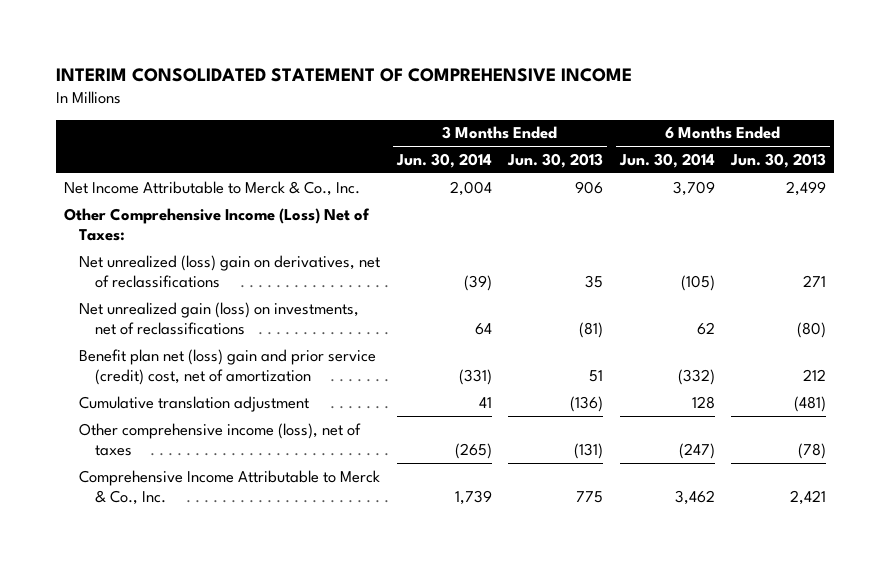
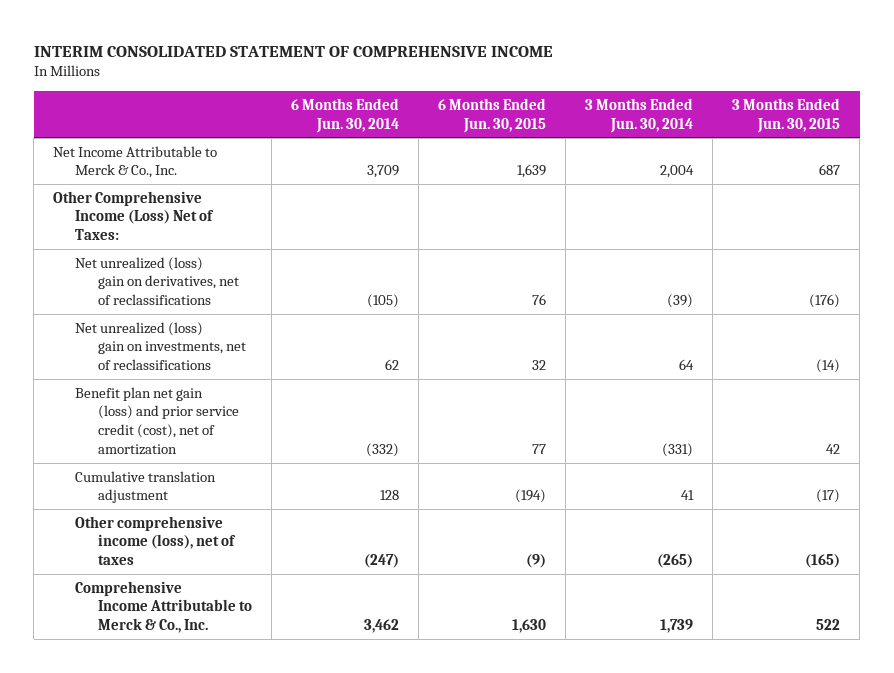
[507,152,604,168] Jun. 30, 2013 -> none
[730,152,827,168] Jun. 30, 2013 -> none
none -> [438,97,547,133] 6 Months Ended Jun. 30, 2015
none -> [732,97,841,133] 3 Months Ended Jun. 30, 2015
[79,301,360,335] Net unrealized gain (loss) on investments, net of reclassifications -> [75,321,246,371] Net unrealized (loss) gain on investments, net of reclassifications
[79,348,377,385] Benefit plan net (loss) gain and prior service (credit) cost, net of amortization -> [75,386,239,456] Benefit plan net gain (loss) and prior service credit (cost), net of amortization

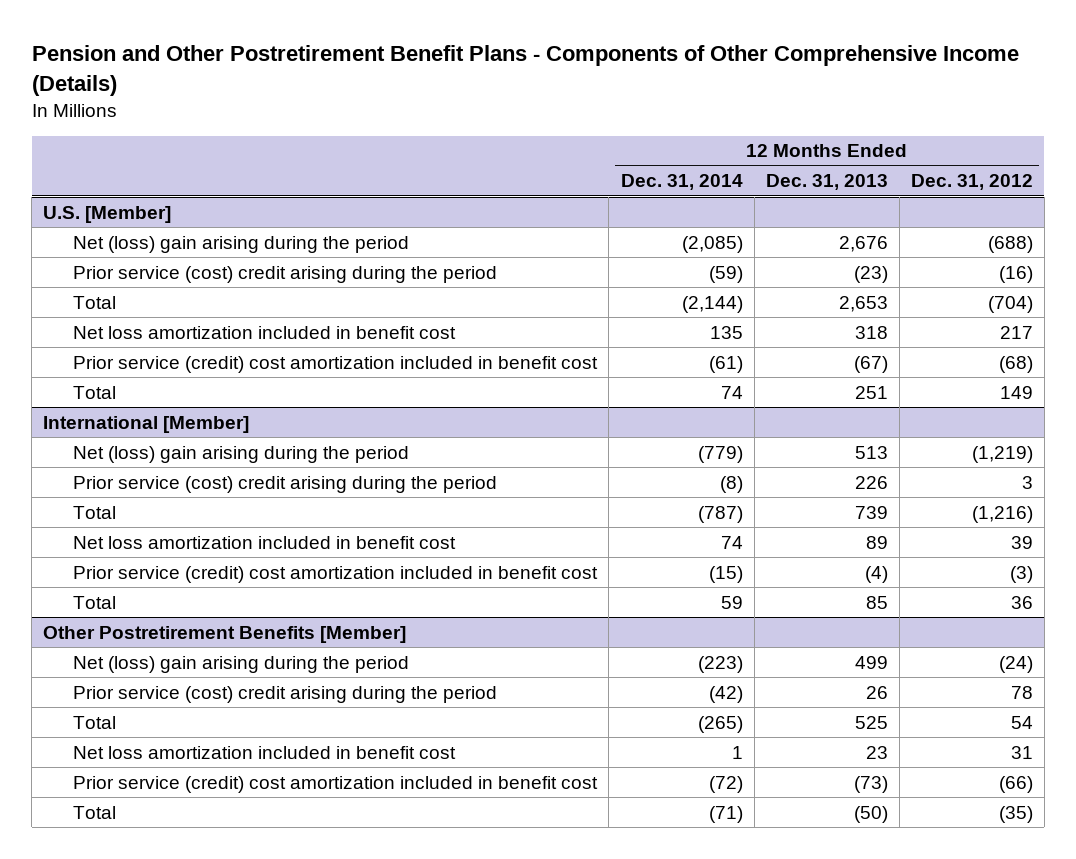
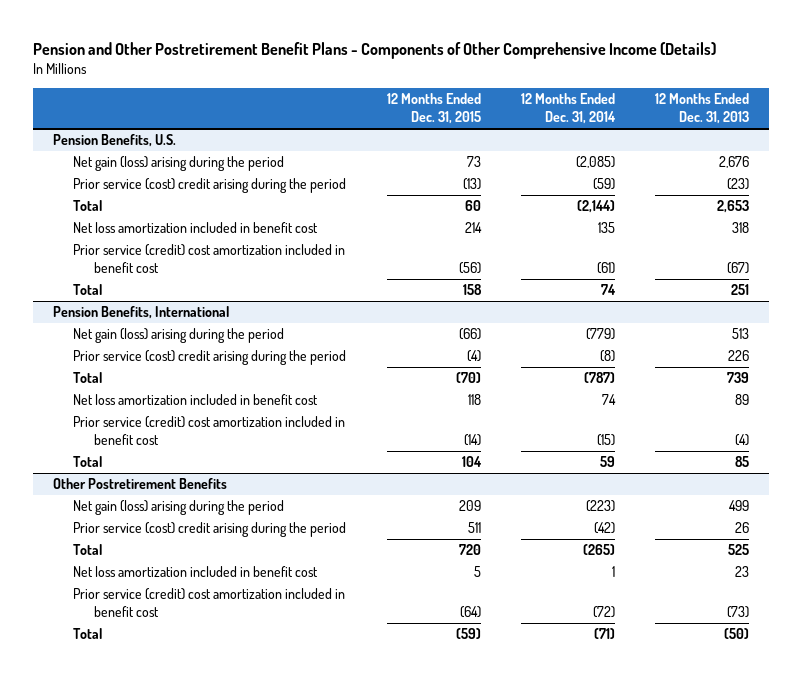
[910,174,1033,191] Dec. 31, 2012 -> none
none -> [386,92,481,125] 12 Months Ended Dec. 31, 2015
[43,205,172,223] U.S. [Member] -> [52,134,176,148] Pension Benefits, U.S.
[73,235,410,253] Net (loss) gain arising during the period -> [73,156,285,172] Net gain (loss) arising during the period
[43,415,250,433] International [Member] -> [52,306,229,320] Pension Benefits, International
[73,445,410,463] Net (loss) gain arising during the period -> [73,328,285,344] Net gain (loss) arising during the period
[43,625,407,643] Other Postretirement Benefits [Member] -> [52,478,227,490] Other Postretirement Benefits
[73,655,410,673] Net (loss) gain arising during the period -> [73,500,285,516] Net gain (loss) arising during the period

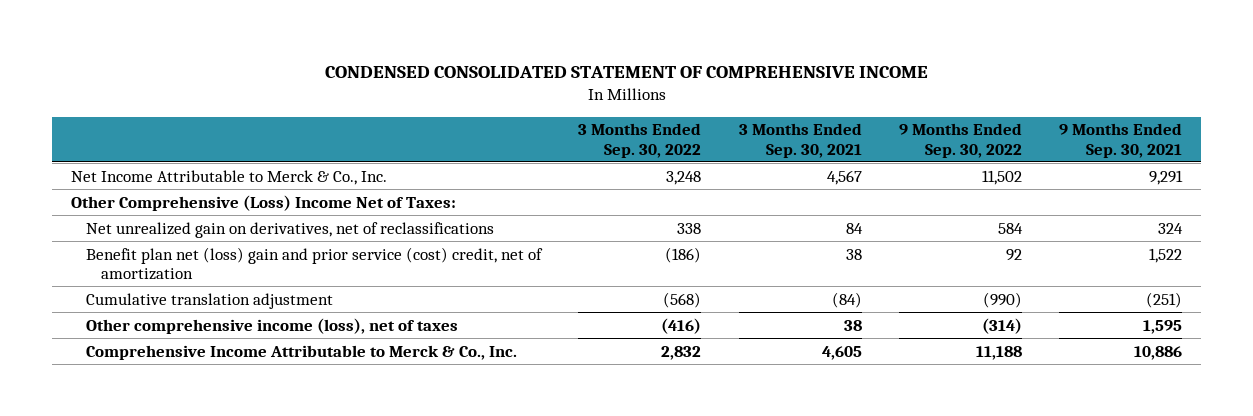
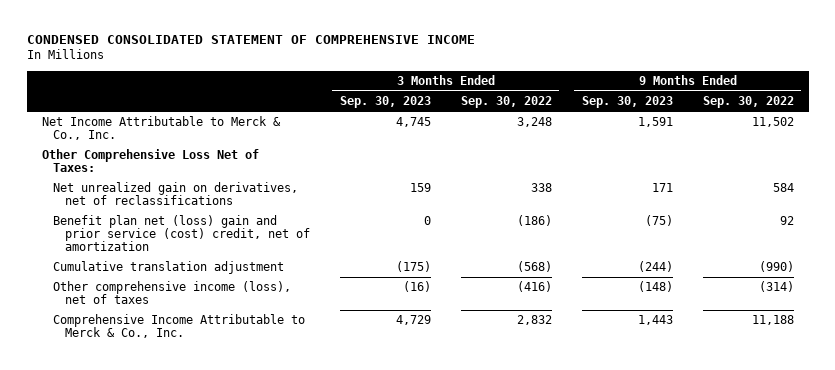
[738,123,862,158] 3 Months Ended Sep. 30, 2021 -> none
[1059,123,1183,158] 9 Months Ended Sep. 30, 2021 -> none
none -> [339,96,431,109] Sep. 30, 2023
none -> [581,96,673,109] Sep. 30, 2023
[71,194,457,211] Other Comprehensive (Loss) Income Net of Taxes: -> [41,149,259,173] Other Comprehensive Loss Net of Taxes:

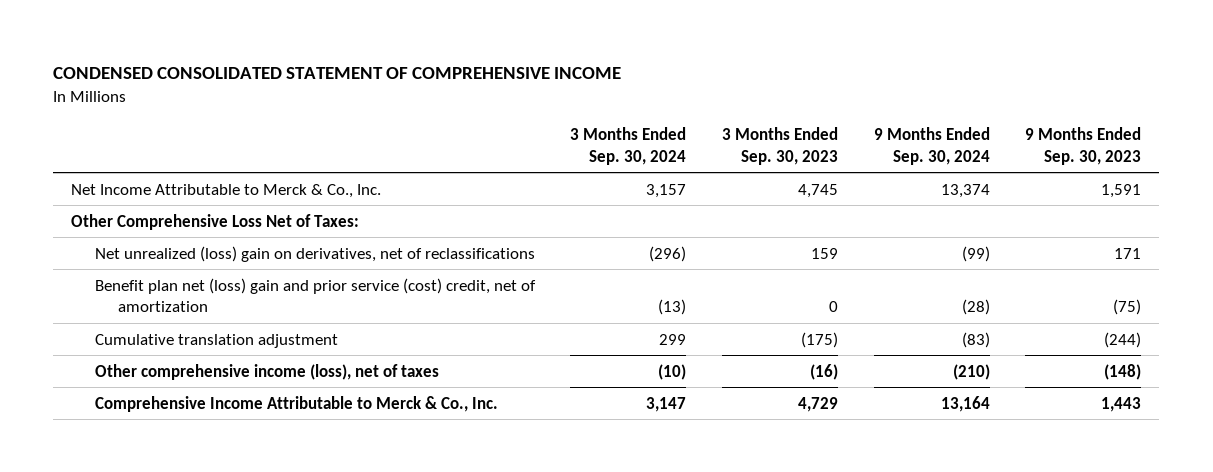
[460,96,552,109] Sep. 30, 2022 -> none
[702,96,794,109] Sep. 30, 2022 -> none
none -> [570,127,687,165] 3 Months Ended Sep. 30, 2024
none -> [873,127,990,165] 9 Months Ended Sep. 30, 2024
[53,182,299,206] Net unrealized gain on derivatives, net of reclassifications -> [94,245,535,262] Net unrealized (loss) gain on derivatives, net of reclassifications

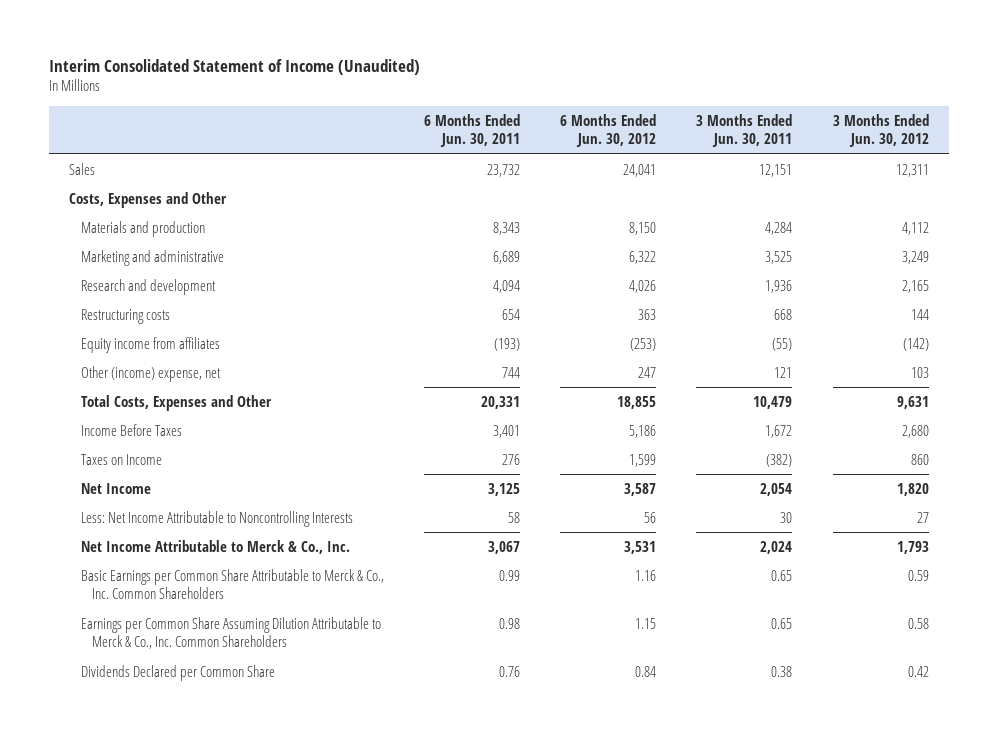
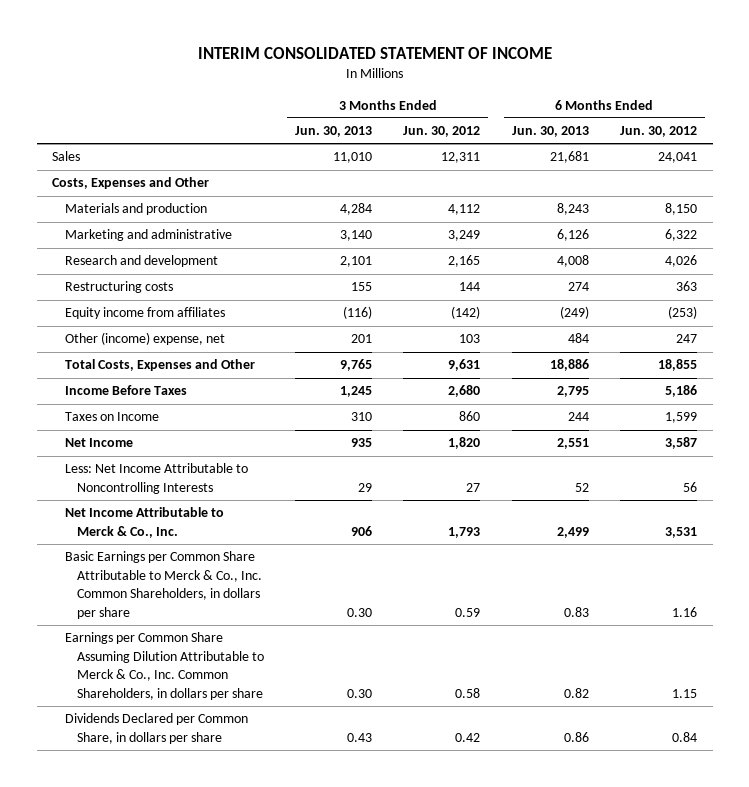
[49,58,421,75] Interim Consolidated Statement of Income (Unaudited) -> [197,46,552,59] INTERIM CONSOLIDATED STATEMENT OF INCOME
[424,113,521,148] 6 Months Ended Jun. 30, 2011 -> none
[696,113,793,148] 3 Months Ended Jun. 30, 2011 -> none
none -> [295,126,373,138] Jun. 30, 2013
none -> [511,126,589,138] Jun. 30, 2013
[80,568,384,600] Basic Earnings per Common Share Attributable to Merck & Co., Inc. Common Shareholders -> [64,551,262,619] Basic Earnings per Common Share Attributable to Merck & Co., Inc. Common Shareholders, in dollars per share
[80,616,381,650] Earnings per Common Share Assuming Dilution Attributable to Merck & Co., Inc. Common Shareholders -> [64,632,264,700] Earnings per Common Share Assuming Dilution Attributable to Merck & Co., Inc. Common Shareholders, in dollars per share
[80,664,275,681] Dividends Declared per Common Share -> [64,713,248,744] Dividends Declared per Common Share, in dollars per share

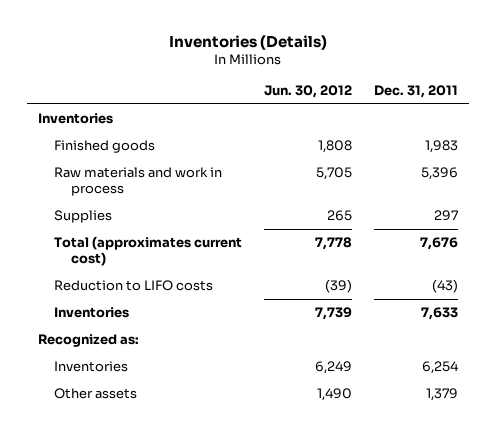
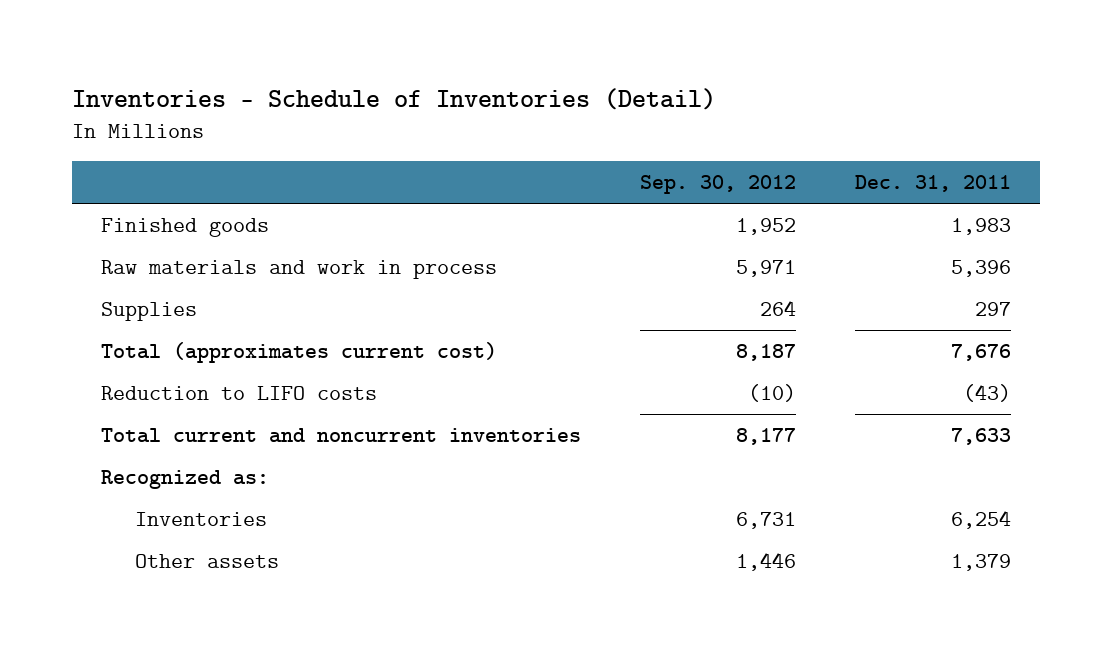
[168,34,327,50] Inventories (Details) -> [71,88,716,111] Inventories - Schedule of Inventories (Detail)
[264,85,353,99] Jun. 30, 2012 -> none
none -> [640,175,797,195] Sep. 30, 2012
[37,113,113,125] Inventories -> none
[54,307,130,319] Inventories -> [101,427,582,443] Total current and noncurrent inventories

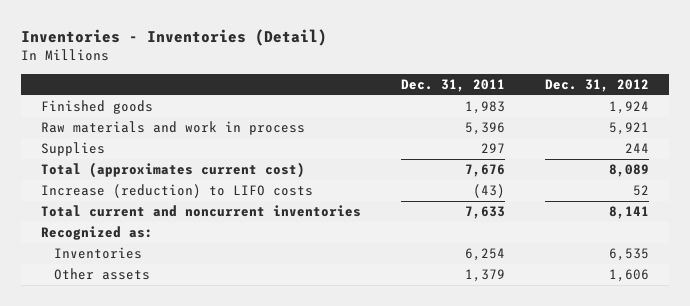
[71,88,716,111] Inventories - Schedule of Inventories (Detail) -> [21,29,328,47] Inventories - Inventories (Detail)
[640,175,797,195] Sep. 30, 2012 -> none
none -> [544,78,649,92] Dec. 31, 2012
[101,385,378,400] Reduction to LIFO costs -> [41,184,314,199] Increase (reduction) to LIFO costs

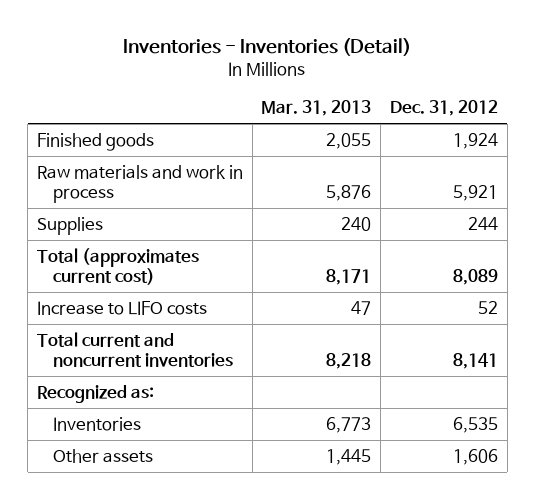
[401,78,506,92] Dec. 31, 2011 -> none
none -> [261,100,372,117] Mar. 31, 2013
[41,184,314,199] Increase (reduction) to LIFO costs -> [36,300,207,315] Increase to LIFO costs

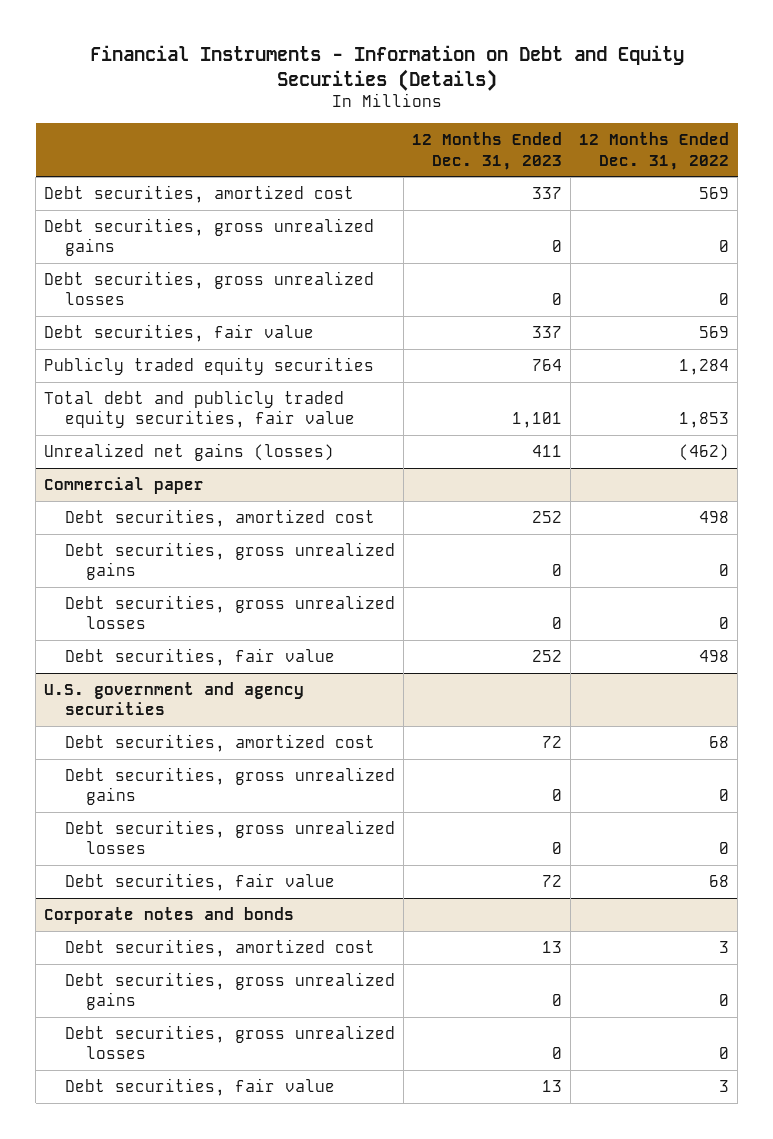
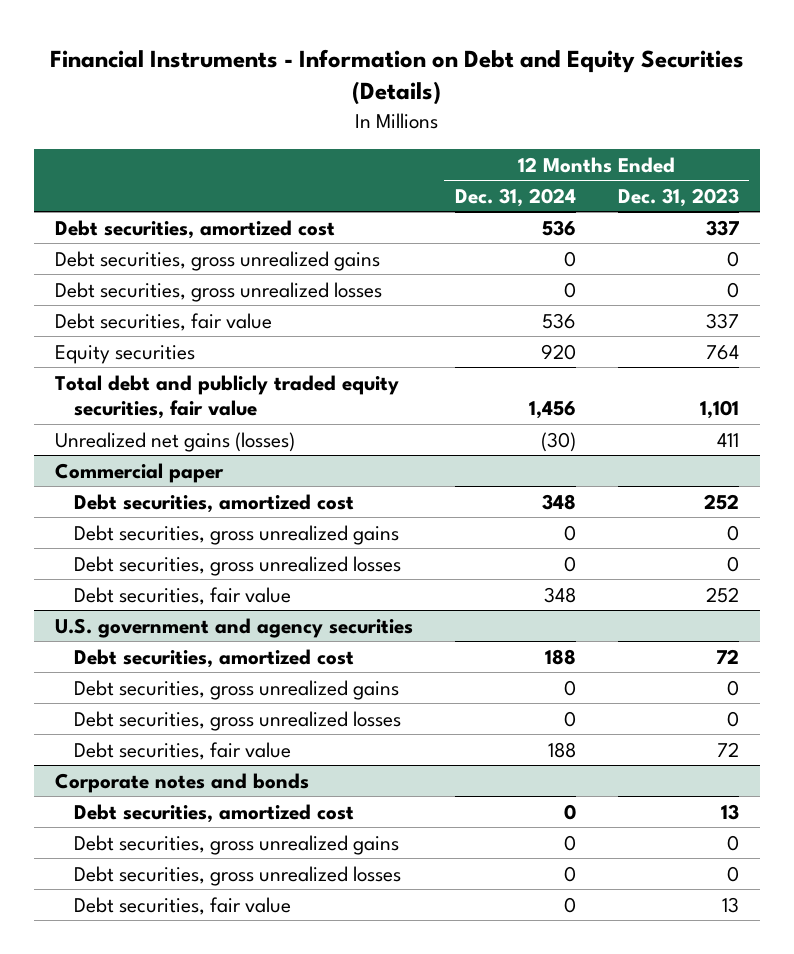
[579,132,730,170] 12 Months Ended Dec. 31, 2022 -> none
none -> [454,187,576,207] Dec. 31, 2024
[44,356,375,375] Publicly traded equity securities -> [54,344,195,364] Equity securities

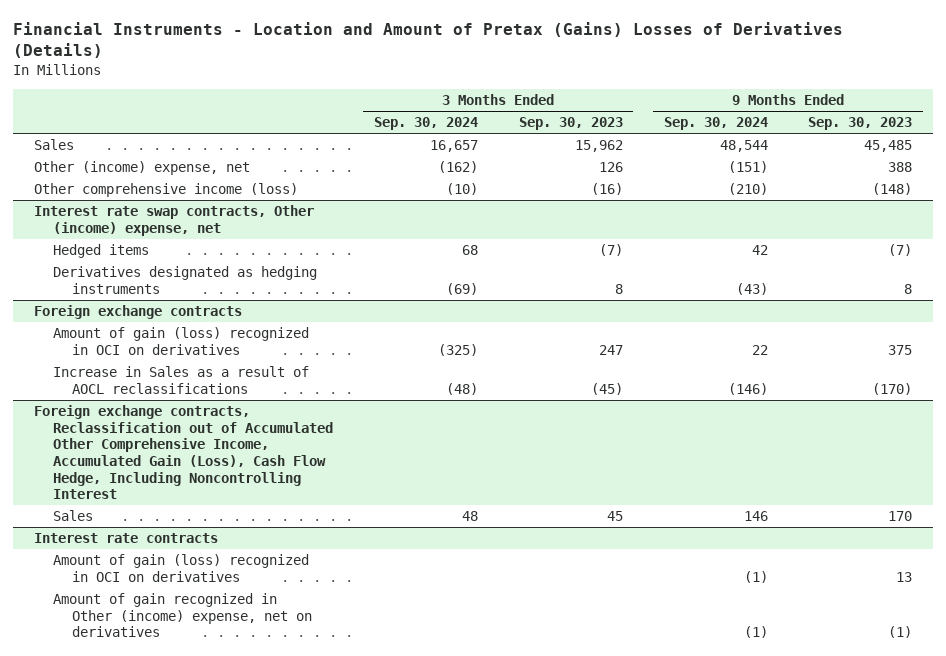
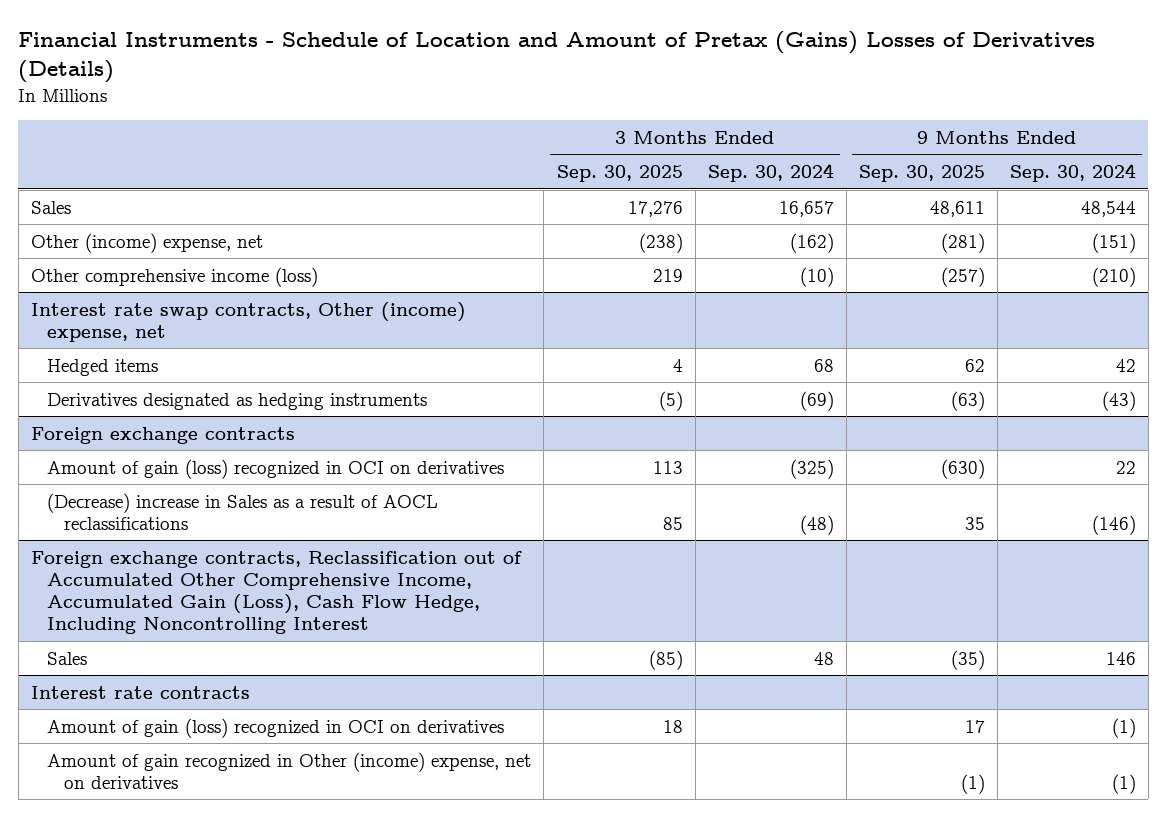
[13,21,844,59] Financial Instruments - Location and Amount of Pretax (Gains) Losses of Derivatives (Details) -> [18,31,1096,84] Financial Instruments - Schedule of Location and Amount of Pretax (Gains) Losses of Derivatives (Details)
[518,117,623,131] Sep. 30, 2023 -> none
[808,117,913,131] Sep. 30, 2023 -> none
none -> [556,165,683,183] Sep. 30, 2025
none -> [858,165,985,183] Sep. 30, 2025
[52,366,309,394] Increase in Sales as a result of AOCL reclassifications -> [47,492,439,530] (Decrease) increase in Sales as a result of AOCL reclassifications

